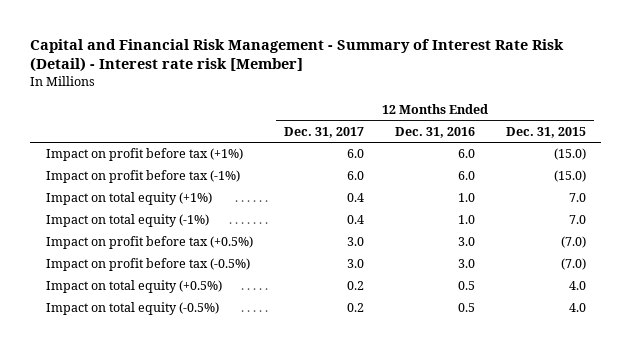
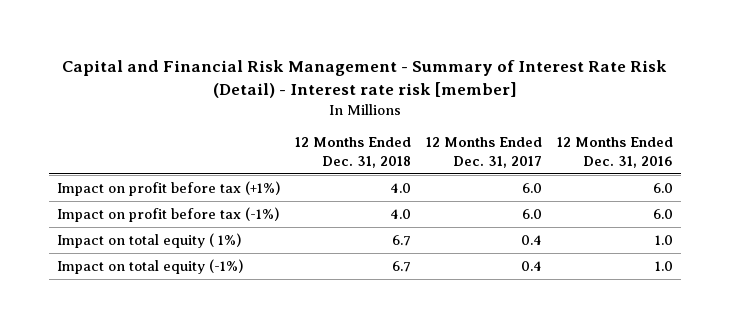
[30,38,565,73] Capital and Financial Risk Management - Summary of Interest Rate Risk (Detail) - Interest rate risk [Member] -> [61,60,667,98] Capital and Financial Risk Management - Summary of Interest Rate Risk (Detail) - Interest rate risk [member]
[505,126,586,138] Dec. 31, 2015 -> none
none -> [294,137,411,168] 12 Months Ended Dec. 31, 2018
[45,192,212,206] Impact on total equity (+1%) -> [56,232,241,248] Impact on total equity ( 1%)
[45,236,253,250] Impact on profit before tax (+0.5%) -> none
[45,258,250,272] Impact on profit before tax (-0.5%) -> none
[45,280,222,294] Impact on total equity (+0.5%) -> none
[45,302,219,316] Impact on total equity (-0.5%) -> none

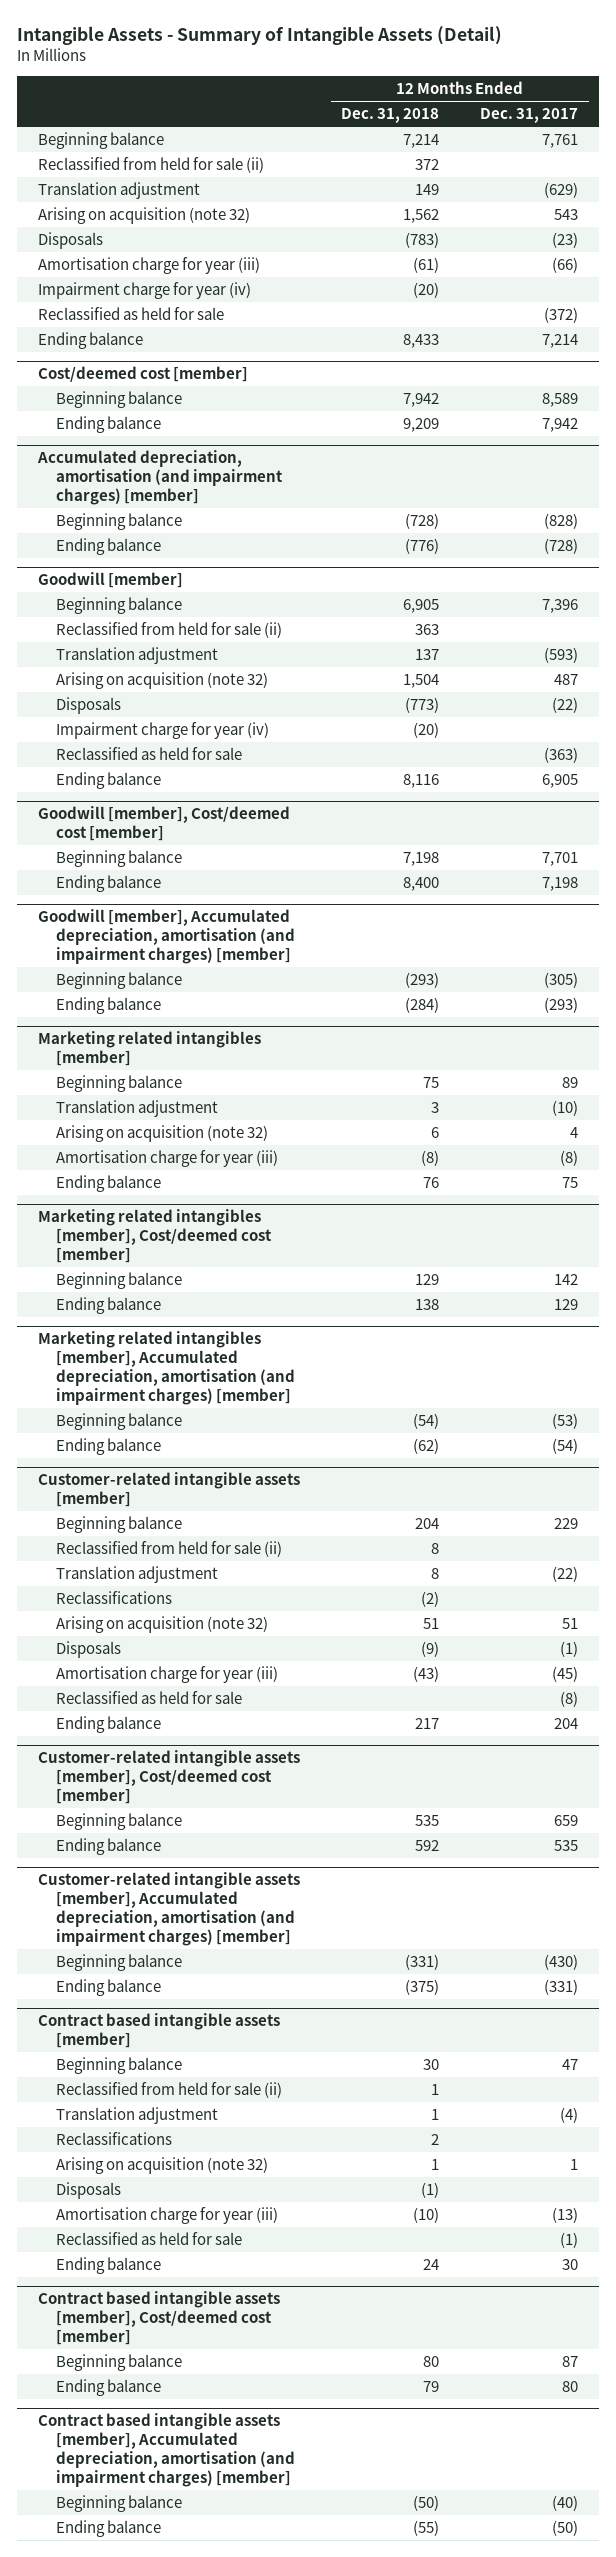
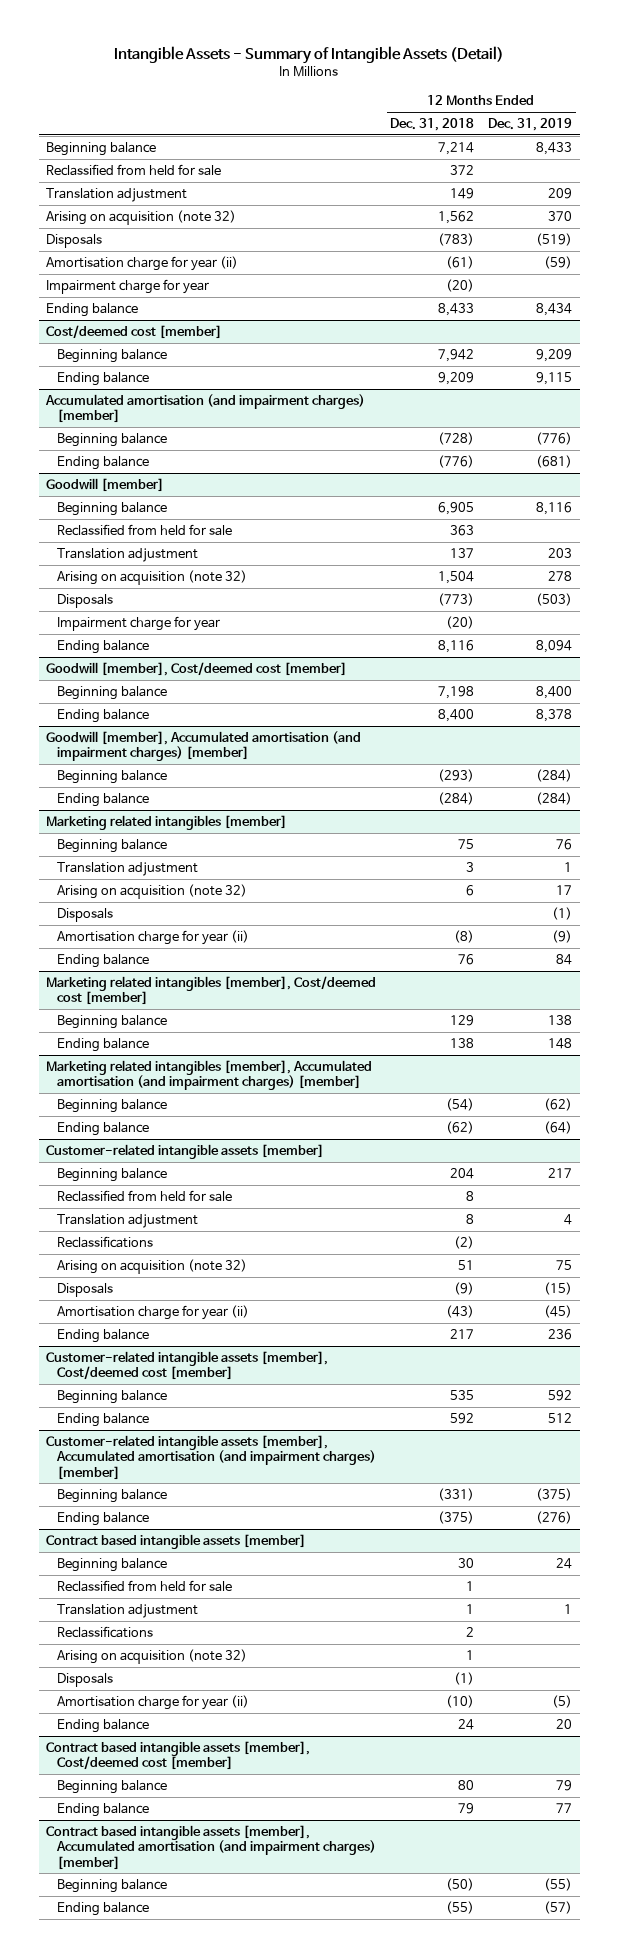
[480,108,579,124] Dec. 31, 2017 -> none
none -> [488,118,573,132] Dec. 31, 2019
[37,156,264,173] Reclassified from held for sale (ii) -> [46,164,222,177] Reclassified from held for sale
[37,306,224,320] Reclassified as held for sale -> none
[37,256,260,274] Amortisation charge for year (iii) -> [46,256,239,272] Amortisation charge for year (ii)
[37,281,251,299] Impairment charge for year (iv) -> [46,279,210,295] Impairment charge for year
[36,450,283,506] Accumulated depreciation, amortisation (and impairment charges) [member] -> [45,394,366,424] Accumulated amortisation (and impairment charges) [member]
[55,621,282,638] Reclassified from held for sale (ii) -> [57,524,233,537] Reclassified from held for sale
[55,746,242,760] Reclassified as held for sale -> none
[55,721,269,739] Impairment charge for year (iv) -> [57,616,221,632] Impairment charge for year
[37,909,295,965] Goodwill [member], Accumulated depreciation, amortisation (and impairment charges) [member] -> [46,731,362,762] Goodwill [member], Accumulated amortisation (and impairment charges) [member]
none -> [57,908,114,923] Disposals
[55,1149,278,1167] Amortisation charge for year (iii) -> [57,930,250,946] Amortisation charge for year (ii)
[37,1331,295,1405] Marketing related intangibles [member], Accumulated depreciation, amortisation (and impairment charges) [member] -> [46,1060,373,1091] Marketing related intangibles [member], Accumulated amortisation (and impairment charges) [member]
[55,1540,282,1557] Reclassified from held for sale (ii) -> [57,1190,233,1203] Reclassified from held for sale
[55,1690,242,1704] Reclassified as held for sale -> none
[55,1665,278,1683] Amortisation charge for year (iii) -> [57,1305,250,1321] Amortisation charge for year (ii)
[37,1872,300,1946] Customer-related intangible assets [member], Accumulated depreciation, amortisation (and impairment charges) [member] -> [46,1435,377,1480] Customer-related intangible assets [member], Accumulated amortisation (and impairment charges) [member]
[55,2081,282,2098] Reclassified from held for sale (ii) -> [57,1580,233,1593] Reclassified from held for sale
[55,2231,242,2245] Reclassified as held for sale -> none
[55,2206,278,2224] Amortisation charge for year (iii) -> [57,1695,250,1711] Amortisation charge for year (ii)
[37,2413,295,2487] Contract based intangible assets [member], Accumulated depreciation, amortisation (and impairment charges) [member] -> [46,1825,377,1870] Contract based intangible assets [member], Accumulated amortisation (and impairment charges) [member]

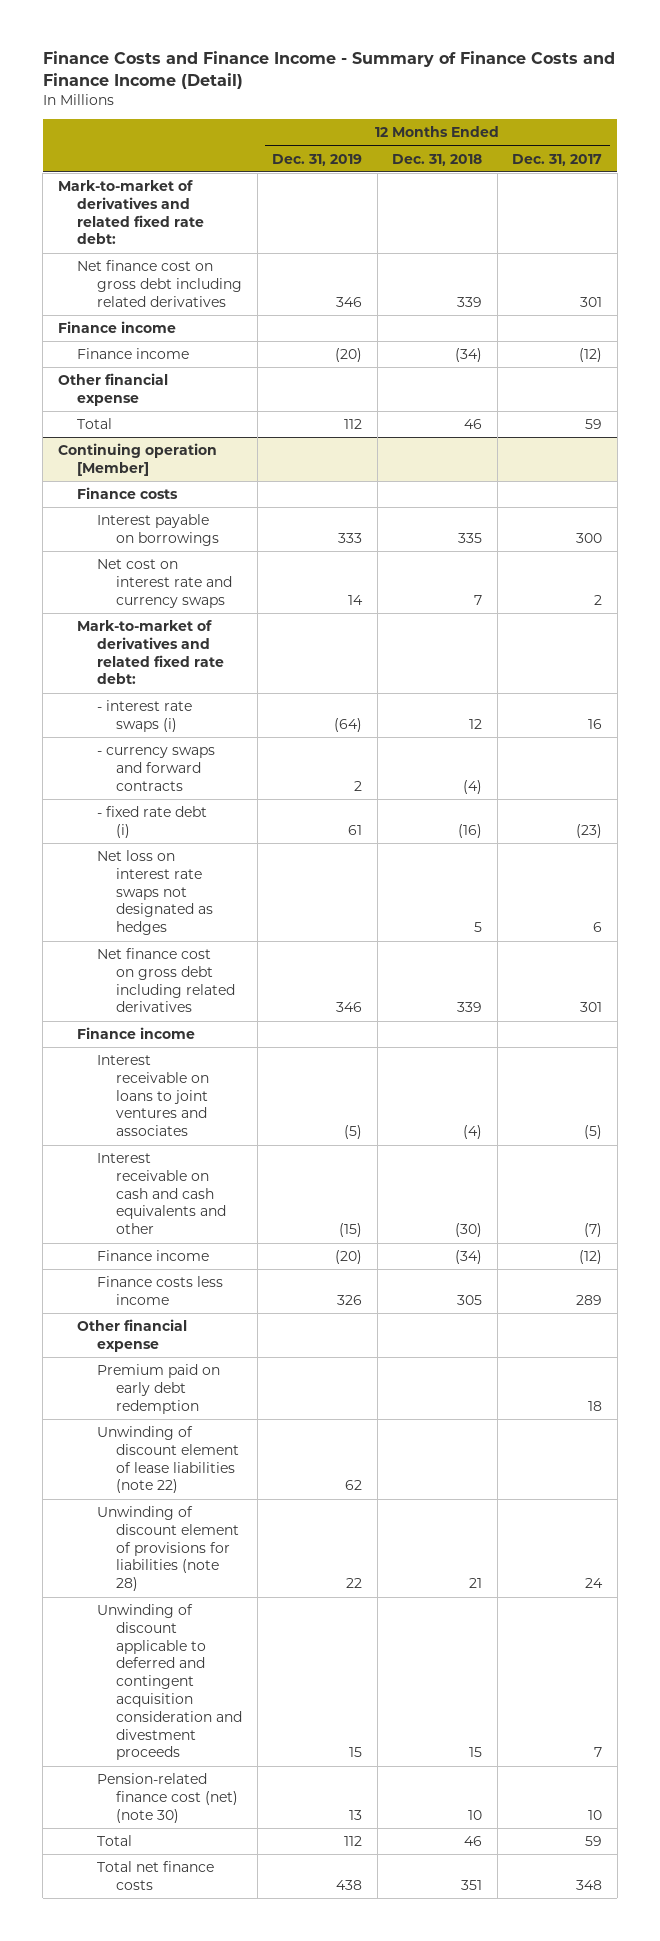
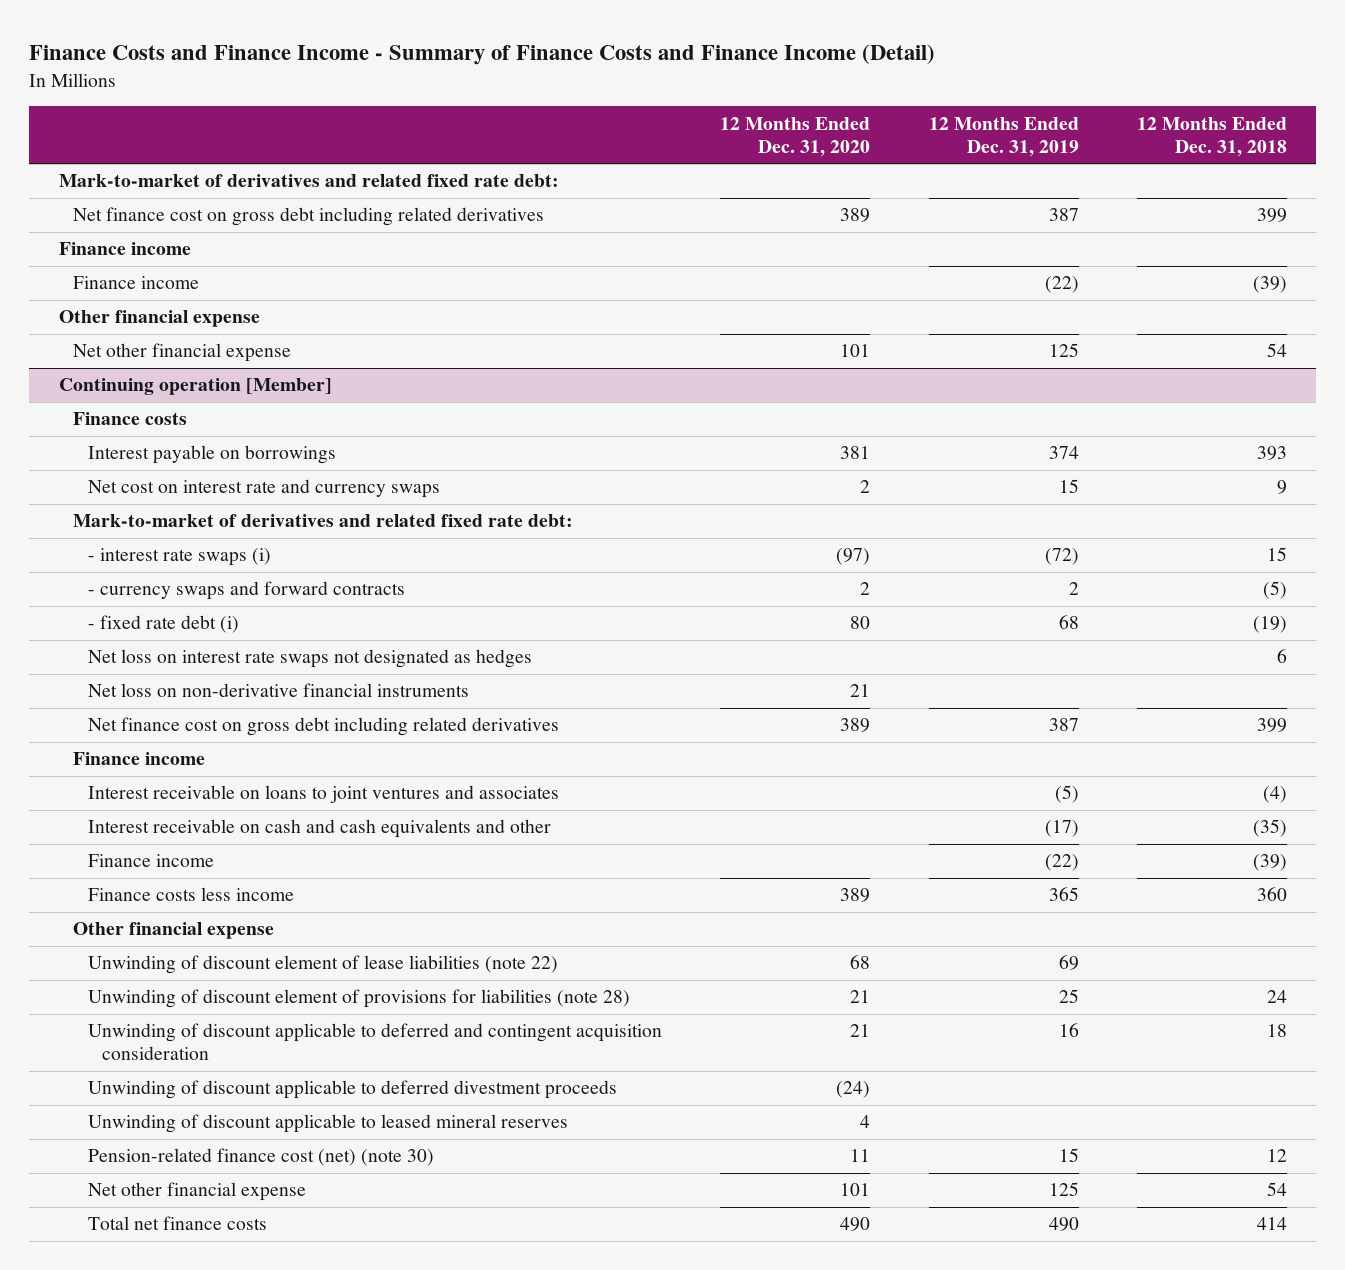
[512,153,603,166] Dec. 31, 2017 -> none
none -> [720,116,871,157] 12 Months Ended Dec. 31, 2020
[336,296,363,307] 346 -> [1048,208,1079,222] 387
[457,296,483,307] 339 -> [1256,208,1287,223] 399
[335,348,363,363] (20) -> [1044,276,1079,294] (22)
[455,348,483,363] (34) -> [1252,276,1287,294] (39)
[77,418,113,430] Total -> none
none -> [73,343,292,363] Net other financial expense
[338,532,363,543] 333 -> [1048,446,1079,460] 374
[458,532,483,543] 335 -> [1256,446,1287,461] 393
[348,594,364,605] 14 -> [1058,479,1079,494] 15
[474,594,483,605] 7 -> [1276,480,1287,495] 9
[334,717,363,732] (64) -> [1044,548,1079,566] (72)
[469,718,483,729] 12 -> [1266,547,1287,562] 15
[463,779,483,794] (4) -> [1262,581,1287,600] (5)
[348,824,363,835] 61 -> [1058,615,1079,630] 68
[458,823,483,838] (16) -> [1252,616,1287,634] (19)
[474,922,483,933] 5 -> [1276,649,1287,664] 6
none -> [87,683,469,698] Net loss on non-derivative financial instruments
[336,1002,363,1013] 346 -> [1048,718,1079,732] 387
[457,1002,483,1013] 339 -> [1256,718,1287,733] 399
[339,1223,363,1238] (15) -> [1044,820,1079,838] (17)
[455,1223,483,1238] (30) -> [1252,819,1287,838] (35)
[335,1250,363,1265] (20) -> [1044,854,1079,872] (22)
[455,1250,483,1265] (34) -> [1252,854,1287,872] (39)
[337,1294,363,1305] 326 -> [1048,887,1079,902] 365
[457,1294,483,1305] 305 -> [1256,887,1287,902] 360
[96,1364,220,1414] Premium paid on early debt redemption -> none
[96,1835,132,1847] Total -> none
[345,1480,363,1491] 62 -> [1058,955,1079,971] 69
[346,1578,363,1589] 22 -> [1058,989,1079,1004] 25
[469,1578,483,1589] 21 -> [1266,990,1287,1004] 24
[96,1604,243,1761] Unwinding of discount applicable to deferred and contingent acquisition consideration and divestment proceeds -> [87,1023,662,1061] Unwinding of discount applicable to deferred and contingent acquisition consideration
[349,1747,363,1758] 15 -> [1058,1023,1079,1038] 16
[469,1747,483,1758] 15 -> [1266,1024,1287,1038] 18
none -> [87,1080,617,1100] Unwinding of discount applicable to deferred divestment proceeds
none -> [87,1114,568,1134] Unwinding of discount applicable to leased mineral reserves
[349,1809,363,1820] 13 -> [1058,1148,1079,1163] 15
[468,1809,483,1820] 10 -> [1266,1149,1287,1163] 12
none -> [87,1182,306,1202] Net other financial expense
[336,1879,363,1890] 438 -> [1048,1217,1079,1232] 490
[461,1879,483,1890] 351 -> [1256,1217,1287,1231] 414

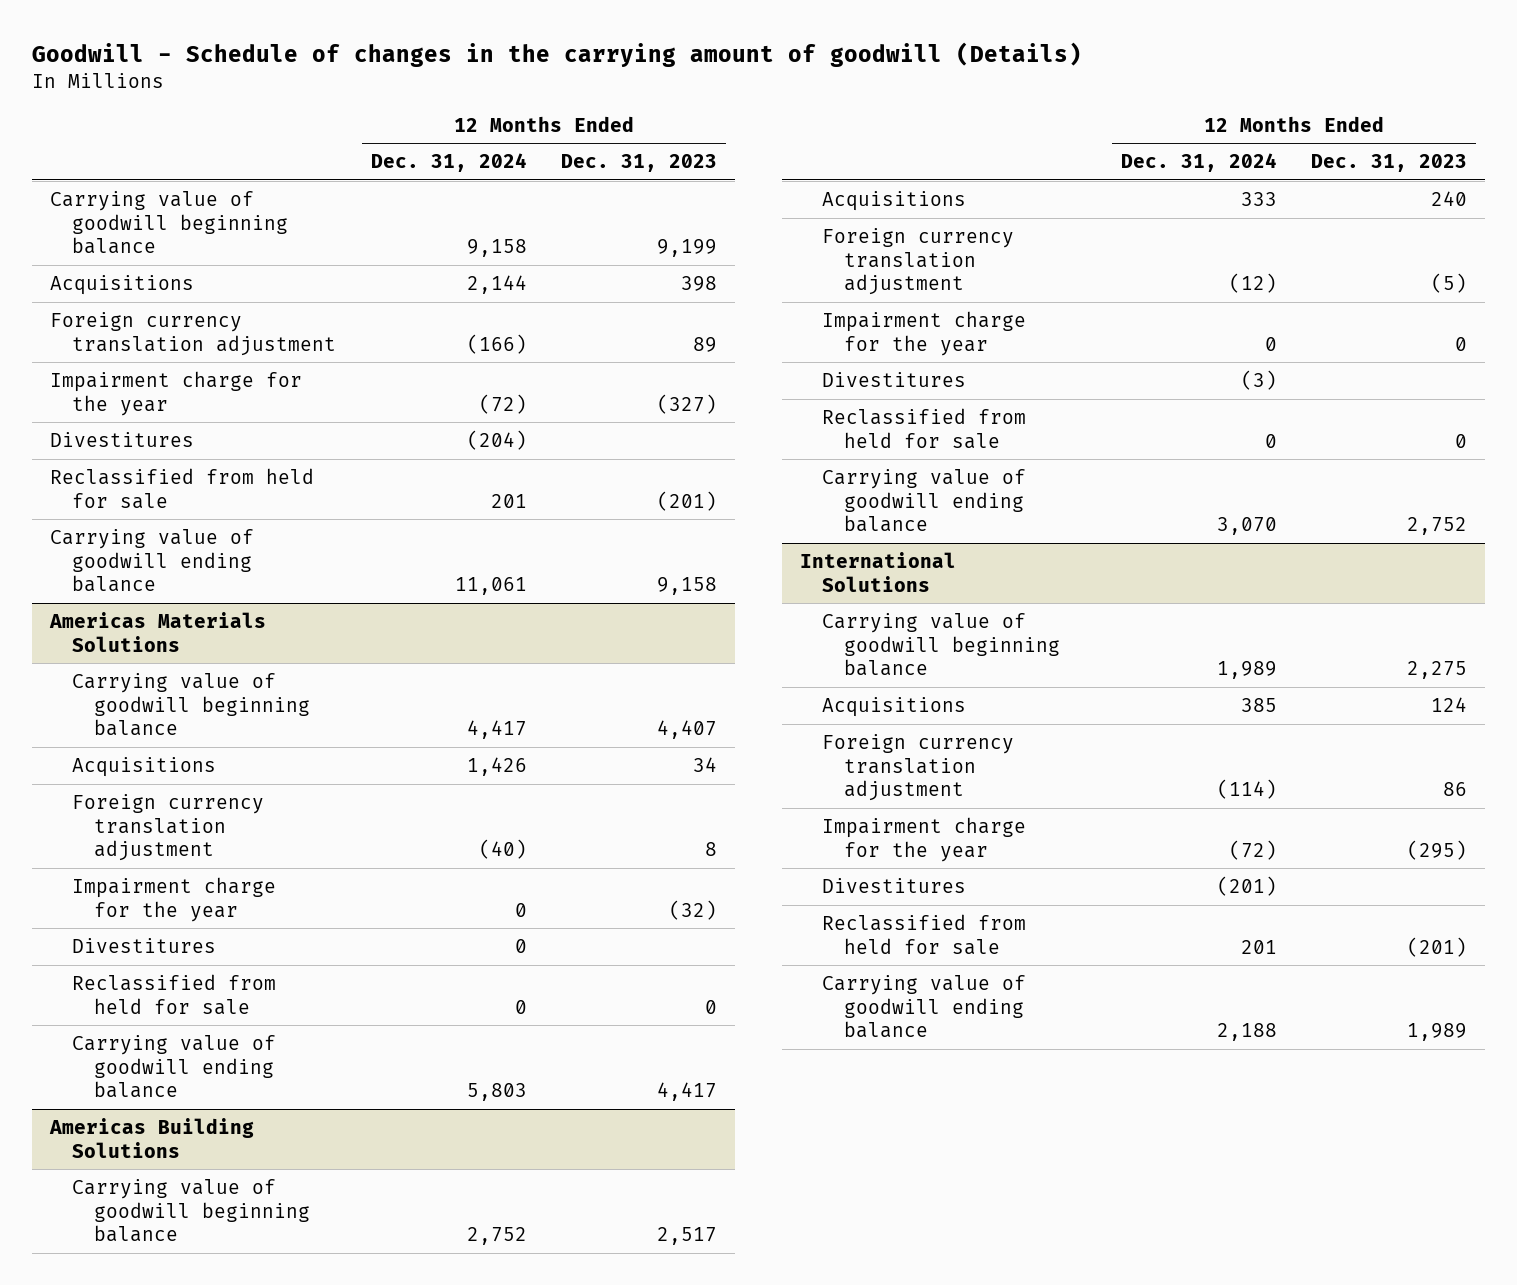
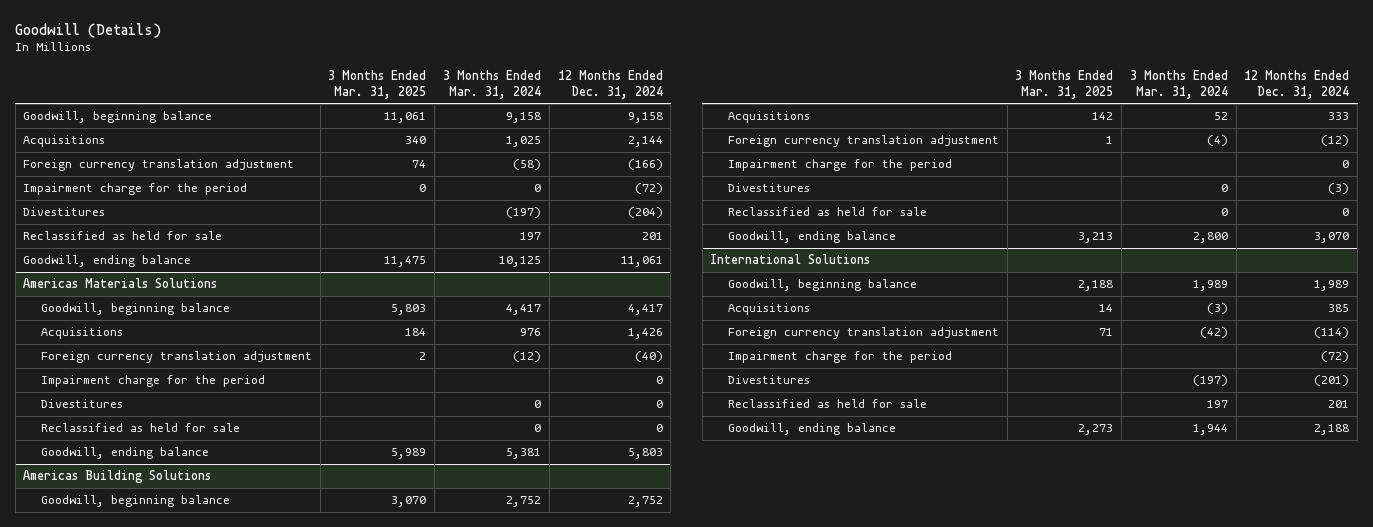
[32,41,1083,67] Goodwill - Schedule of changes in the carrying amount of goodwill (Details) -> [15,22,162,38] Goodwill (Details)
[561,154,718,173] Dec. 31, 2023 -> none
none -> [328,70,427,99] 3 Months Ended Mar. 31, 2025
none -> [442,70,541,99] 3 Months Ended Mar. 31, 2024
[49,190,288,255] Carrying value of goodwill beginning balance -> [23,111,213,124] Goodwill, beginning balance
[49,370,302,416] Impairment charge for the year -> [23,183,248,196] Impairment charge for the period
[49,467,314,509] Reclassified from held for sale -> [23,231,223,241] Reclassified as held for sale
[49,528,254,593] Carrying value of goodwill ending balance -> [23,255,192,268] Goodwill, ending balance
[71,672,311,737] Carrying value of goodwill beginning balance -> [40,303,230,316] Goodwill, beginning balance
[71,876,276,922] Impairment charge for the year -> [40,375,265,388] Impairment charge for the period
[71,973,276,1015] Reclassified from held for sale -> [40,423,240,433] Reclassified as held for sale
[71,1034,276,1099] Carrying value of goodwill ending balance -> [40,447,209,460] Goodwill, ending balance
[71,1178,311,1243] Carrying value of goodwill beginning balance -> [40,495,230,508] Goodwill, beginning balance
[822,310,1027,356] Impairment charge for the year -> [727,159,952,172] Impairment charge for the period
[822,407,1027,449] Reclassified from held for sale -> [727,207,927,217] Reclassified as held for sale
[822,468,1027,533] Carrying value of goodwill ending balance -> [727,231,896,244] Goodwill, ending balance
[822,612,1061,677] Carrying value of goodwill beginning balance -> [727,279,917,292] Goodwill, beginning balance
[822,816,1027,862] Impairment charge for the year -> [727,351,952,364] Impairment charge for the period
[822,913,1027,955] Reclassified from held for sale -> [727,399,927,409] Reclassified as held for sale
[822,974,1027,1039] Carrying value of goodwill ending balance -> [727,423,896,436] Goodwill, ending balance

